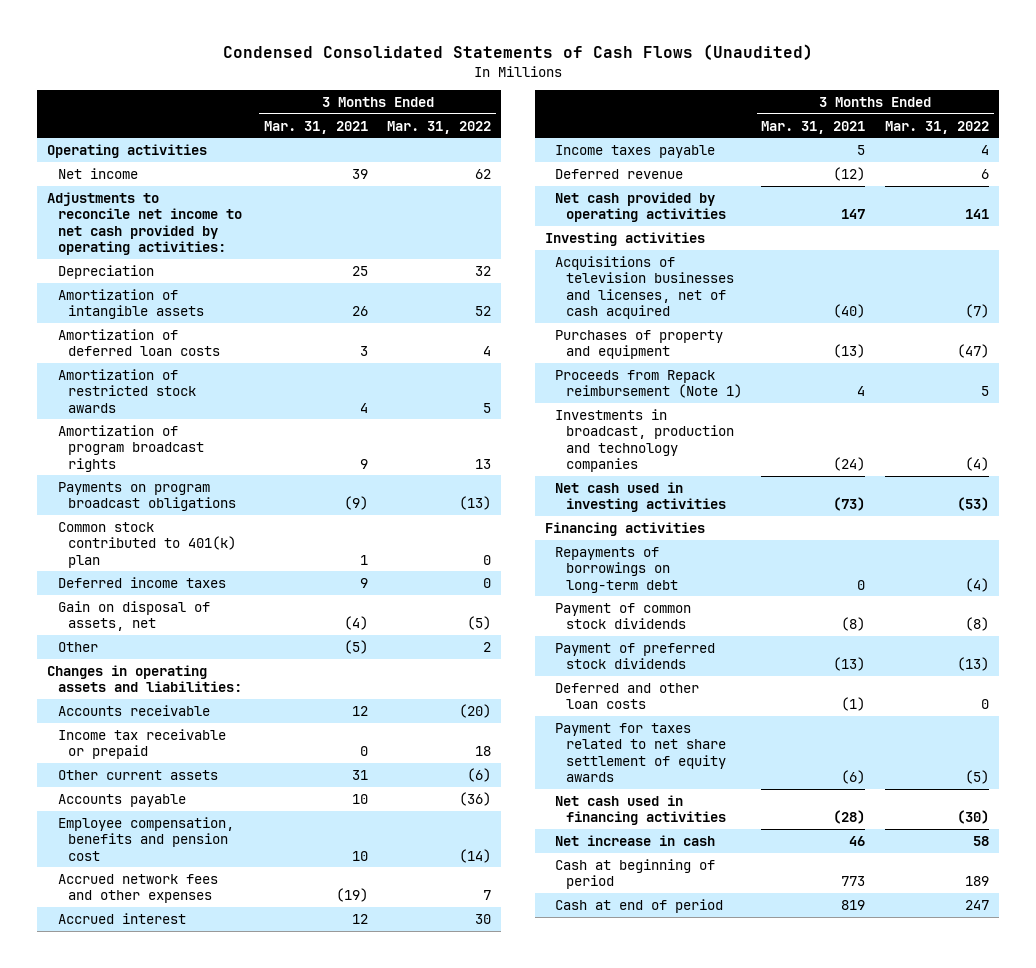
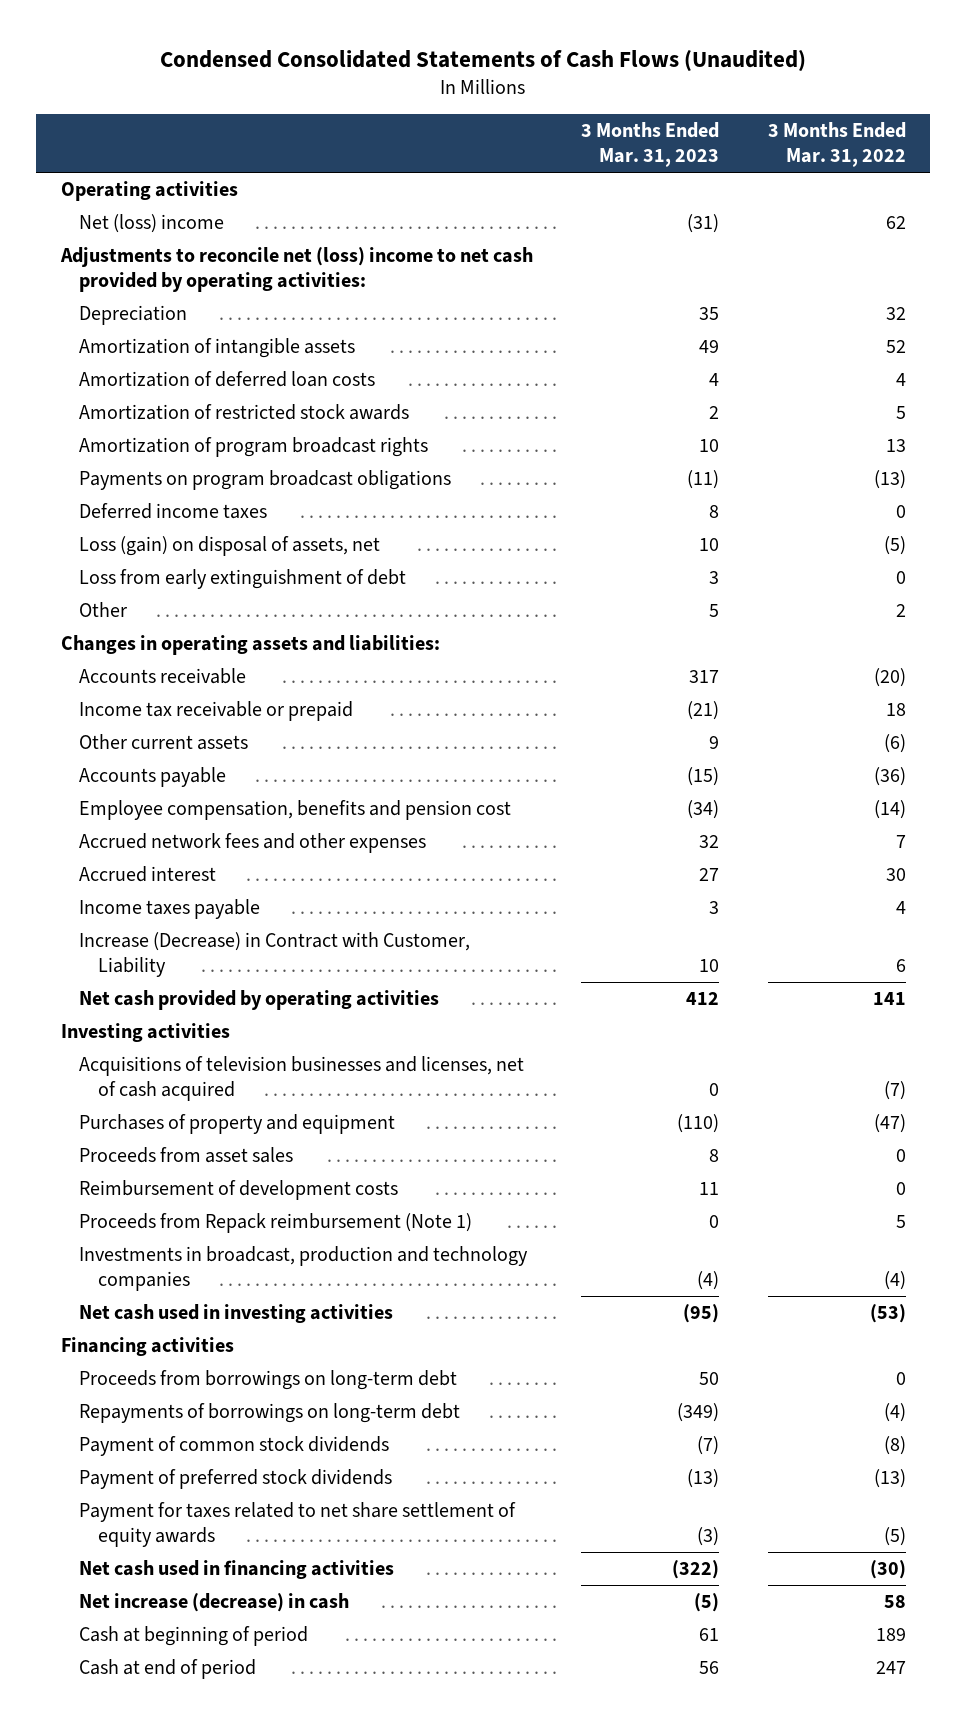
[263,120,368,134] Mar. 31, 2021 -> none
none -> [581,121,720,168] 3 Months Ended Mar. 31, 2023
[57,167,138,179] Net income -> [79,213,225,233] Net (loss) income
[47,191,242,256] Adjustments to reconcile net income to net cash provided by operating activities: -> [59,246,533,293] Adjustments to reconcile net (loss) income to net cash provided by operating activities:
[57,521,237,568] Common stock contributed to 401(k) plan -> none
[57,600,210,632] Gain on disposal of assets, net -> [79,535,381,556] Loss (gain) on disposal of assets, net
none -> [79,568,407,589] Loss from early extinguishment of debt
[555,168,684,179] Deferred revenue -> [79,931,471,978] Increase (Decrease) in Contract with Customer, Liability
none -> [79,1146,294,1163] Proceeds from asset sales
none -> [79,1179,399,1200] Reimbursement of development costs
none -> [79,1369,458,1390] Proceeds from borrowings on long-term debt
[555,682,700,710] Deferred and other loan costs -> none
[555,834,716,846] Net increase in cash -> [79,1592,350,1612] Net increase (decrease) in cash

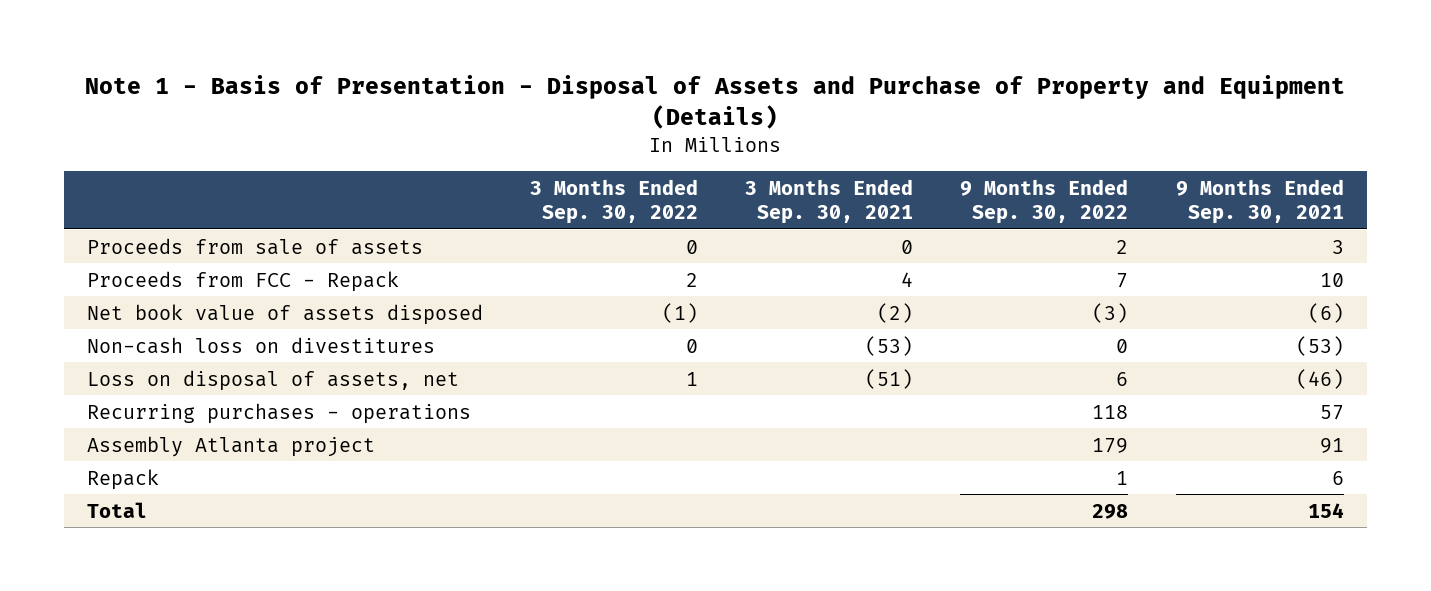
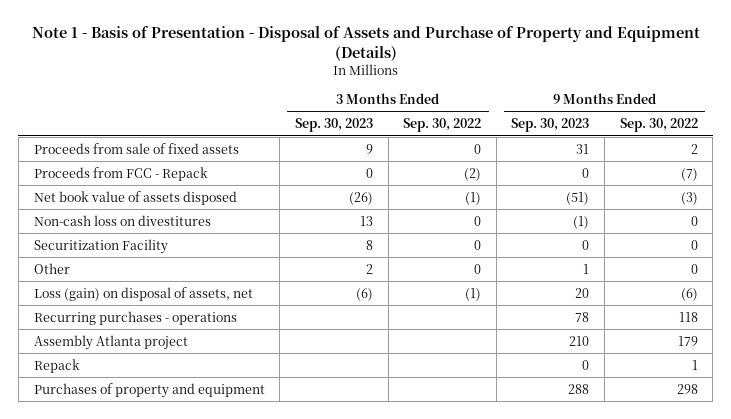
[745,178,914,225] 3 Months Ended Sep. 30, 2021 -> none
[1175,178,1344,225] 9 Months Ended Sep. 30, 2021 -> none
none -> [294,118,373,133] Sep. 30, 2023
none -> [511,118,590,133] Sep. 30, 2023
[87,237,424,255] Proceeds from sale of assets -> [33,142,239,154] Proceeds from sale of fixed assets
[686,272,699,287] 2 -> [464,167,482,181] (2)
[1116,272,1129,288] 7 -> [680,167,698,181] (7)
none -> [33,238,168,254] Securitization Facility
none -> [33,262,70,274] Other
[87,369,460,391] Loss on disposal of assets, net -> [33,286,253,301] Loss (gain) on disposal of assets, net
[686,371,699,386] 1 -> [465,287,482,301] (1)
[1116,371,1129,386] 6 -> [680,287,698,301] (6)
[87,501,148,518] Total -> [33,382,265,398] Purchases of property and equipment

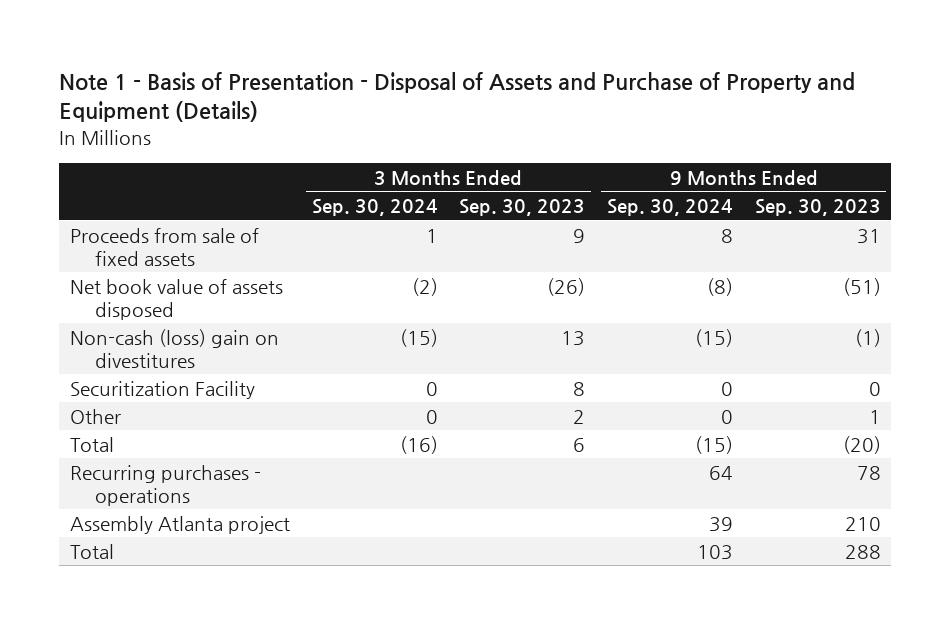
[403,118,482,133] Sep. 30, 2022 -> none
[619,118,698,133] Sep. 30, 2022 -> none
none -> [311,199,438,217] Sep. 30, 2024
none -> [606,199,733,217] Sep. 30, 2024
[33,166,208,181] Proceeds from FCC - Repack -> none
[33,214,211,226] Non-cash loss on divestitures -> [69,328,279,368] Non-cash (loss) gain on divestitures
[33,286,253,301] Loss (gain) on disposal of assets, net -> none
none -> [69,436,114,452] Total
[33,358,80,373] Repack -> none
[33,382,265,398] Purchases of property and equipment -> [69,543,114,559] Total

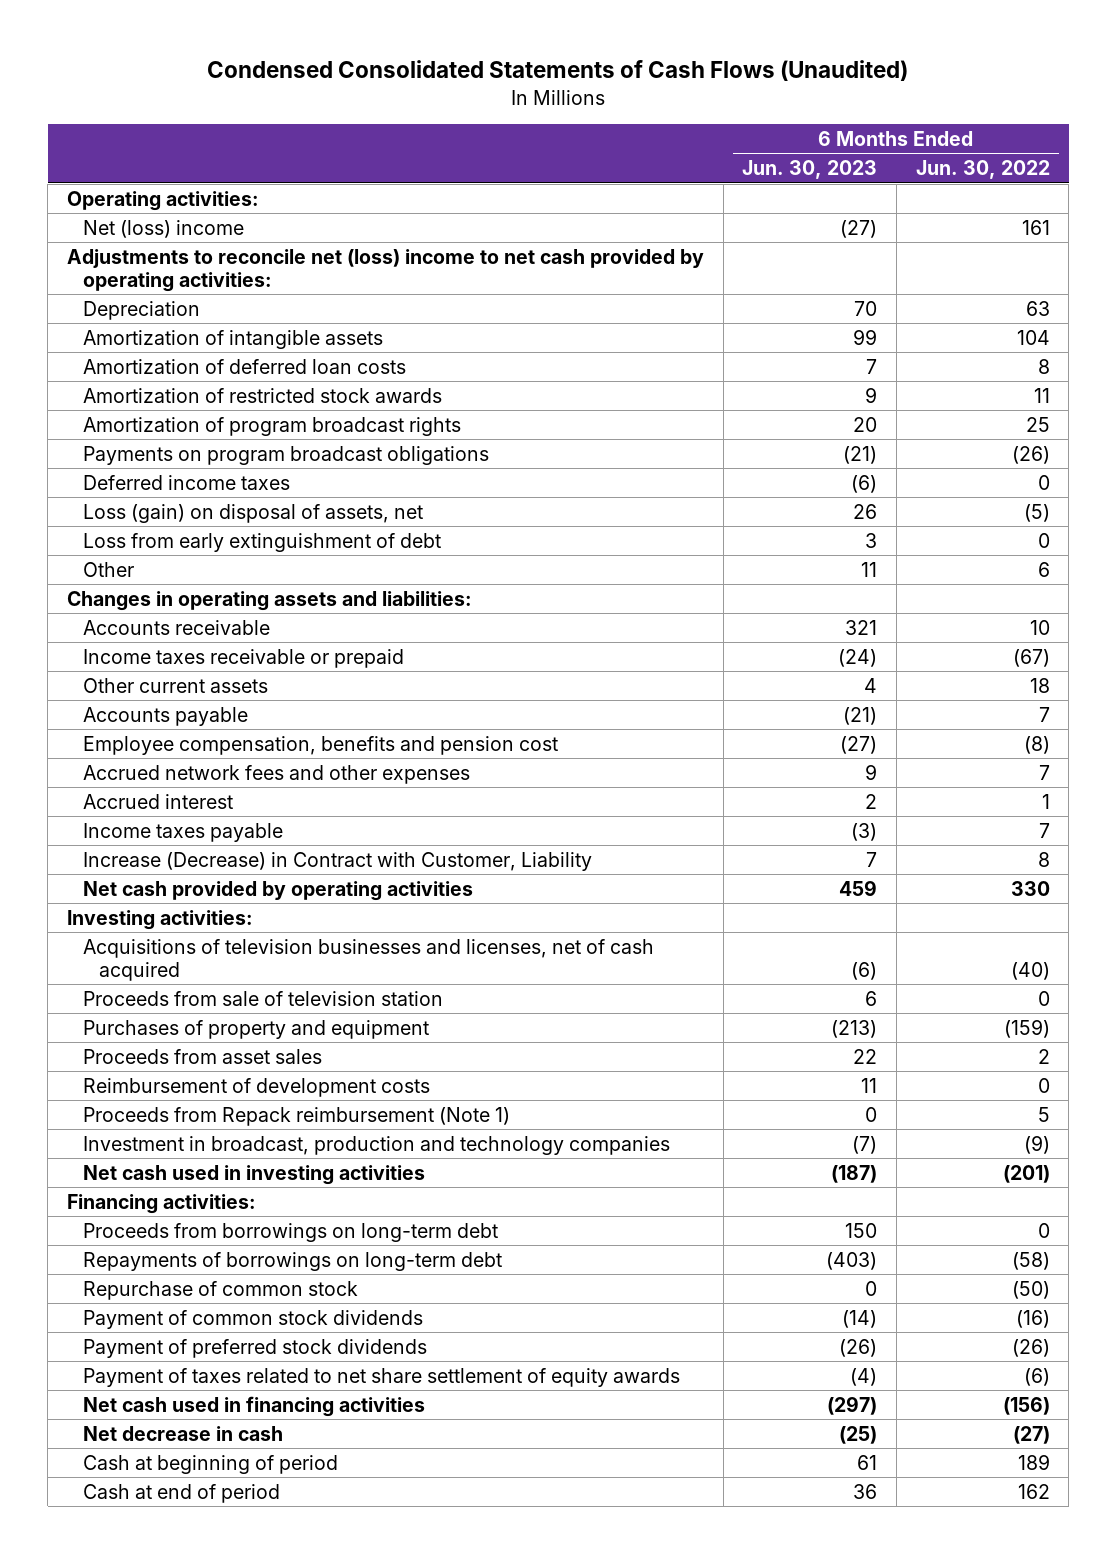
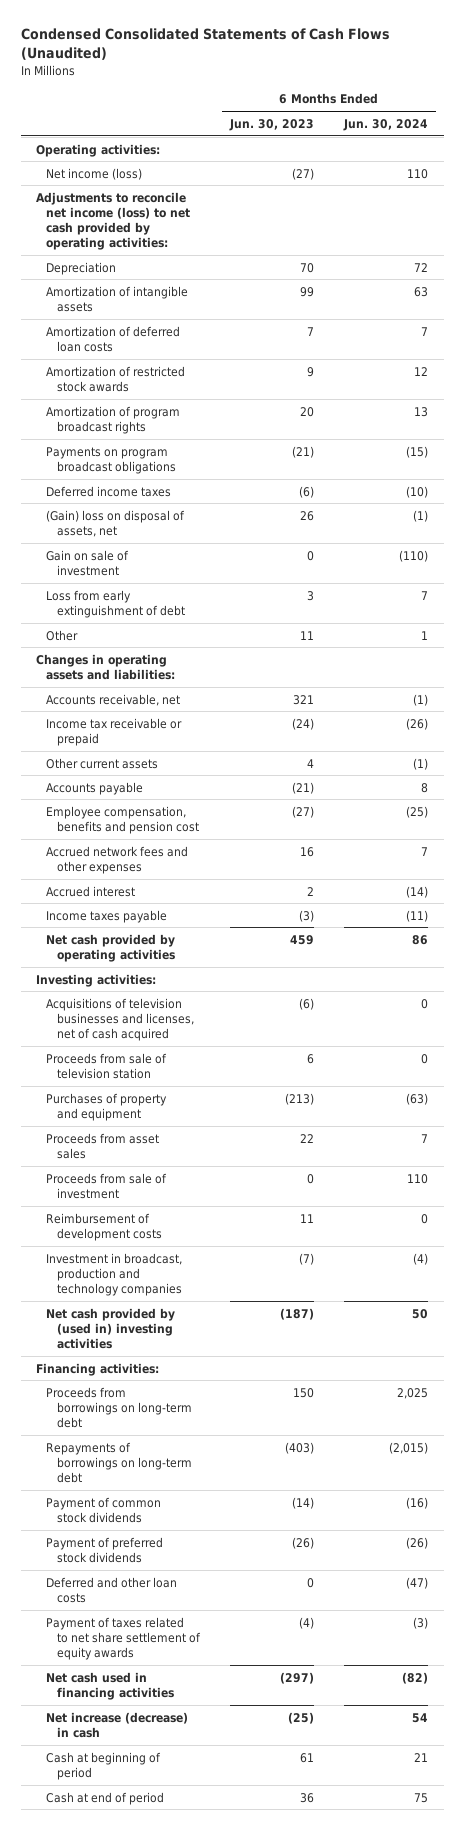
[915,160,1050,180] Jun. 30, 2022 -> none
none -> [343,118,429,131] Jun. 30, 2024
[83,219,245,238] Net (loss) income -> [46,167,143,180] Net income (loss)
[67,248,705,292] Adjustments to reconcile net (loss) income to net cash provided by operating activities: -> [35,191,191,251] Adjustments to reconcile net income (loss) to net cash provided by operating activities:
[83,503,424,523] Loss (gain) on disposal of assets, net -> [46,509,186,537] (Gain) loss on disposal of assets, net
none -> [46,549,130,576] Gain on sale of investment
[83,619,271,635] Accounts receivable -> [46,693,181,706] Accounts receivable, net
[83,648,405,668] Income taxes receivable or prepaid -> [46,717,183,746] Income tax receivable or prepaid
[865,763,878,780] 9 -> [300,846,315,857] 16
[83,851,593,871] Increase (Decrease) in Contract with Customer, Liability -> none
none -> [46,1172,168,1199] Proceeds from sale of investment
[83,1106,511,1126] Proceeds from Repack reimbursement (Note 1) -> none
[83,1164,426,1185] Net cash used in investing activities -> [46,1307,176,1350] Net cash provided by (used in) investing activities
[83,1280,359,1300] Repurchase of common stock -> none
none -> [46,1576,178,1603] Deferred and other loan costs
[83,1425,284,1441] Net decrease in cash -> [46,1711,189,1738] Net increase (decrease) in cash

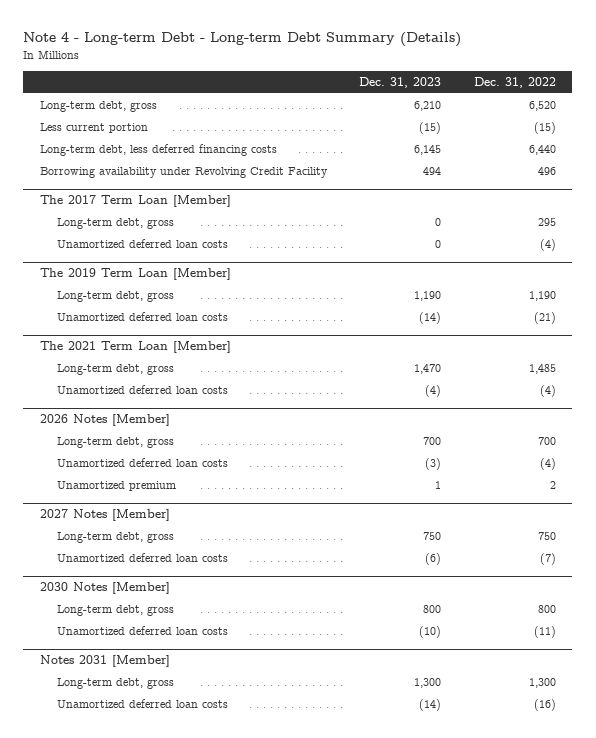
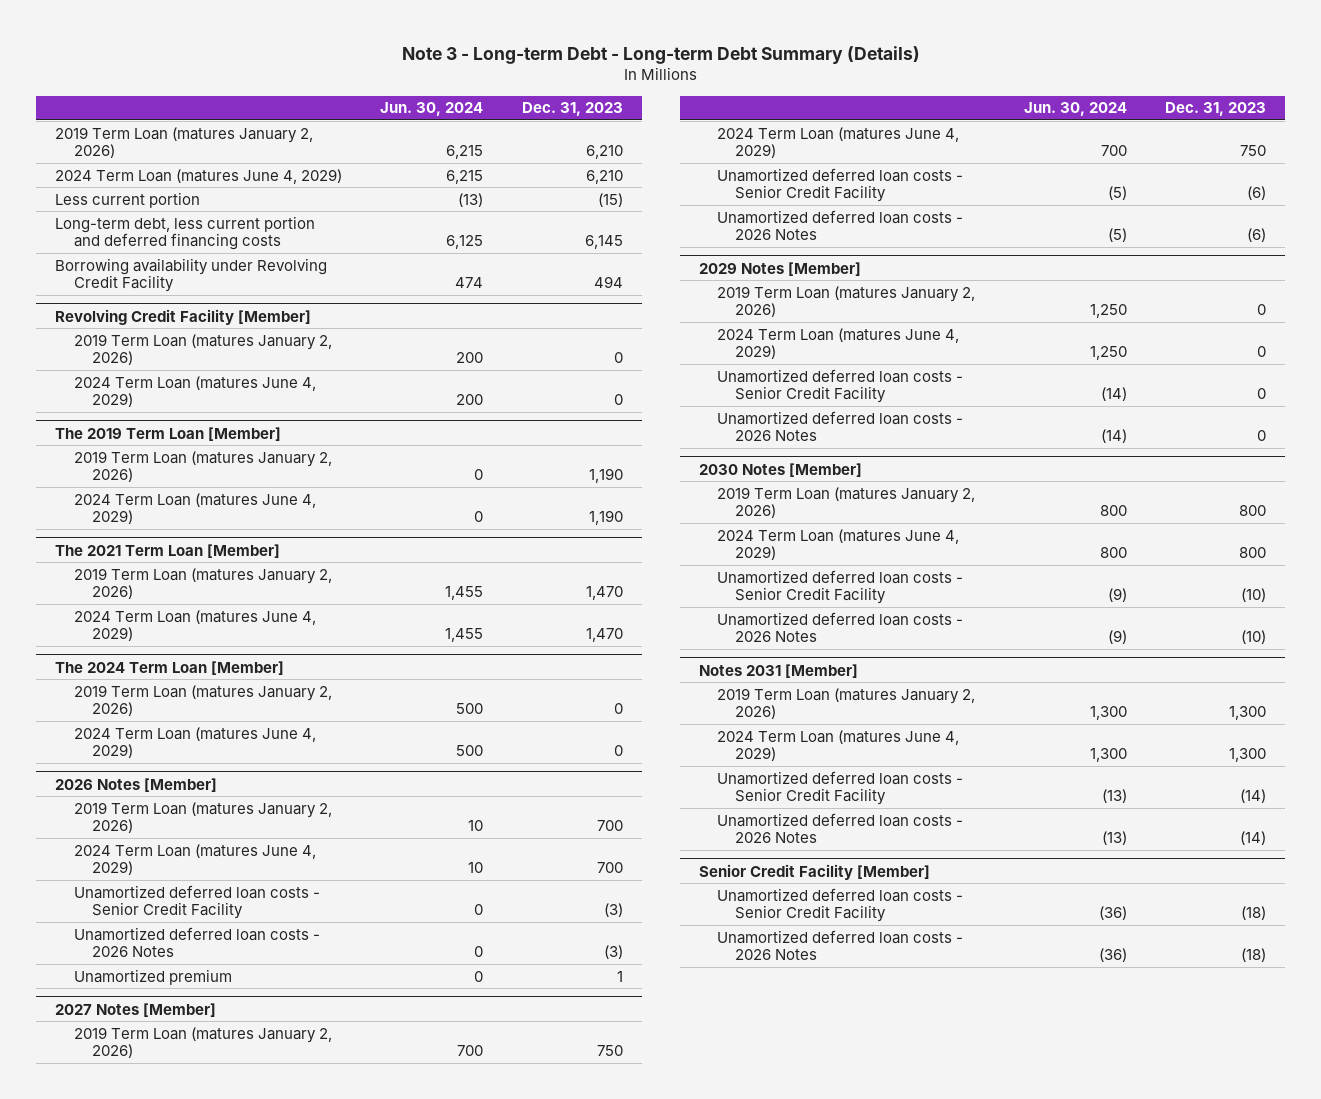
[23,32,462,48] Note 4 - Long-term Debt - Long-term Debt Summary (Details) -> [401,45,920,64] Note 3 - Long-term Debt - Long-term Debt Summary (Details)
[474,77,557,89] Dec. 31, 2022 -> none
none -> [380,102,484,117] Jun. 30, 2024
[39,101,157,113] Long-term debt, gross -> [55,126,314,159] 2019 Term Loan (matures January 2, 2026)
none -> [55,168,343,184] 2024 Term Loan (matures June 4, 2029)
[39,144,277,157] Long-term debt, less deferred financing costs -> [55,215,316,251] Long-term debt, less current portion and deferred financing costs
[39,195,231,208] The 2017 Term Loan [Member] -> none
[56,239,228,249] Unamortized deferred loan costs -> none
none -> [55,308,312,325] Revolving Credit Facility [Member]
[56,218,174,230] Long-term debt, gross -> [73,333,332,366] 2019 Term Loan (matures January 2, 2026)
none -> [73,375,316,408] 2024 Term Loan (matures June 4, 2029)
[56,312,228,322] Unamortized deferred loan costs -> none
[56,291,174,303] Long-term debt, gross -> [73,450,332,483] 2019 Term Loan (matures January 2, 2026)
none -> [73,492,316,525] 2024 Term Loan (matures June 4, 2029)
[56,385,228,395] Unamortized deferred loan costs -> none
[56,364,174,376] Long-term debt, gross -> [73,567,332,600] 2019 Term Loan (matures January 2, 2026)
none -> [73,609,316,642] 2024 Term Loan (matures June 4, 2029)
none -> [55,660,285,675] The 2024 Term Loan [Member]
none -> [73,684,332,717] 2019 Term Loan (matures January 2, 2026)
none -> [73,726,316,759] 2024 Term Loan (matures June 4, 2029)
[56,437,174,449] Long-term debt, gross -> [73,801,332,834] 2019 Term Loan (matures January 2, 2026)
none -> [73,843,316,876] 2024 Term Loan (matures June 4, 2029)
[56,458,228,468] Unamortized deferred loan costs -> [73,884,320,920] Unamortized deferred loan costs - Senior Credit Facility
none -> [73,926,320,958] Unamortized deferred loan costs - 2026 Notes
[56,532,174,544] Long-term debt, gross -> [73,1026,332,1059] 2019 Term Loan (matures January 2, 2026)
none -> [716,126,959,159] 2024 Term Loan (matures June 4, 2029)
[56,553,228,563] Unamortized deferred loan costs -> [716,167,963,203] Unamortized deferred loan costs - Senior Credit Facility
none -> [716,209,963,241] Unamortized deferred loan costs - 2026 Notes
none -> [698,261,861,276] 2029 Notes [Member]
none -> [716,285,975,318] 2019 Term Loan (matures January 2, 2026)
none -> [716,327,959,360] 2024 Term Loan (matures June 4, 2029)
none -> [716,368,963,404] Unamortized deferred loan costs - Senior Credit Facility
none -> [716,410,963,442] Unamortized deferred loan costs - 2026 Notes
[56,605,174,617] Long-term debt, gross -> [716,486,975,519] 2019 Term Loan (matures January 2, 2026)
none -> [716,528,959,561] 2024 Term Loan (matures June 4, 2029)
[56,626,228,636] Unamortized deferred loan costs -> [716,569,963,605] Unamortized deferred loan costs - Senior Credit Facility
none -> [716,611,963,643] Unamortized deferred loan costs - 2026 Notes
[56,678,174,690] Long-term debt, gross -> [716,687,975,720] 2019 Term Loan (matures January 2, 2026)
none -> [716,729,959,762] 2024 Term Loan (matures June 4, 2029)
[56,699,228,709] Unamortized deferred loan costs -> [716,770,963,806] Unamortized deferred loan costs - Senior Credit Facility
none -> [716,812,963,844] Unamortized deferred loan costs - 2026 Notes
none -> [698,863,930,880] Senior Credit Facility [Member]
none -> [716,887,963,923] Unamortized deferred loan costs - Senior Credit Facility
none -> [716,929,963,961] Unamortized deferred loan costs - 2026 Notes

